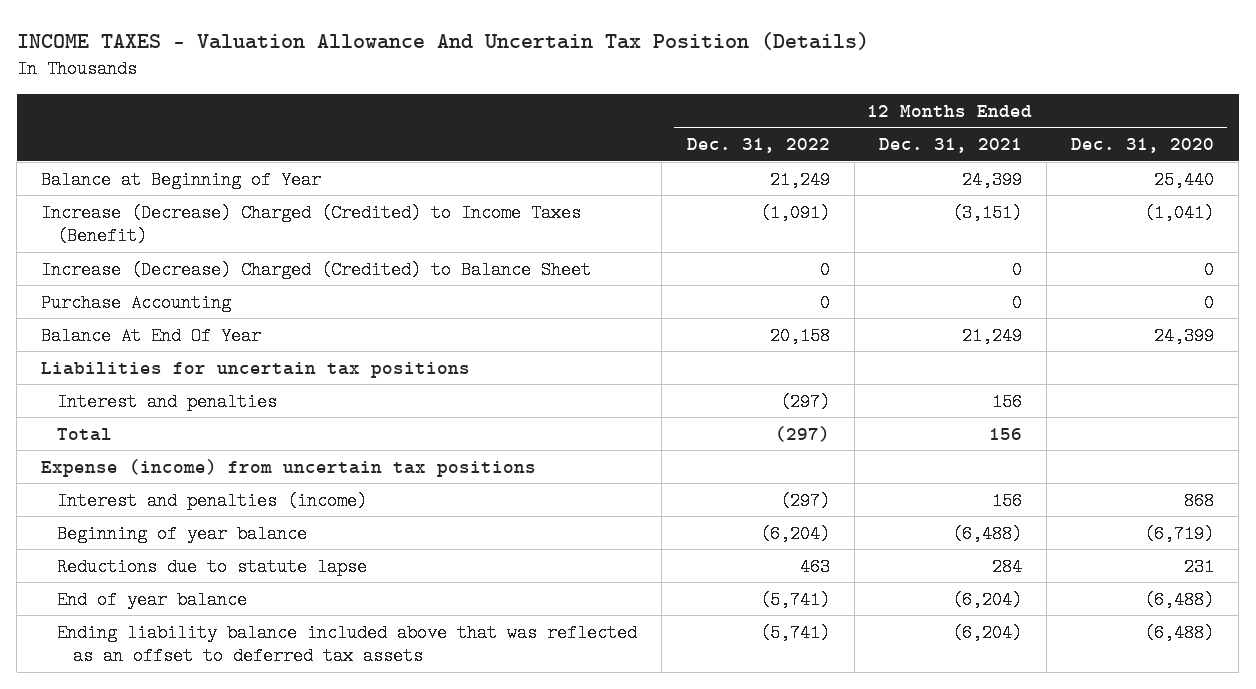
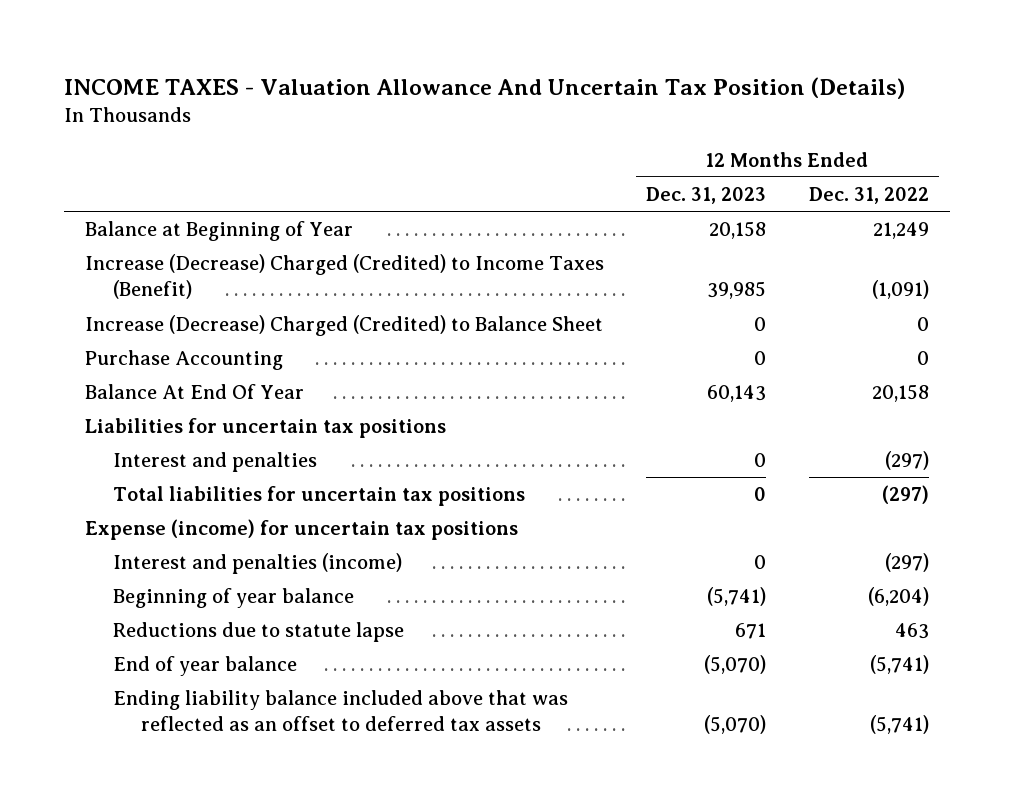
[878,138,1022,154] Dec. 31, 2021 -> none
[1071,138,1215,154] Dec. 31, 2020 -> none
none -> [646,187,767,205] Dec. 31, 2023
[57,427,113,441] Total -> [112,486,525,507] Total liabilities for uncertain tax positions
[41,458,537,477] Expense (income) from uncertain tax positions -> [84,519,518,541] Expense (income) for uncertain tax positions

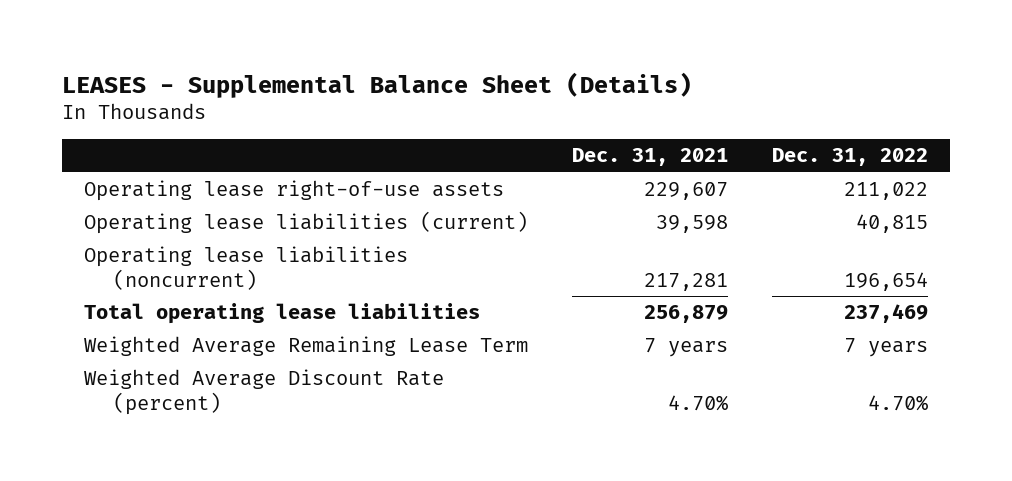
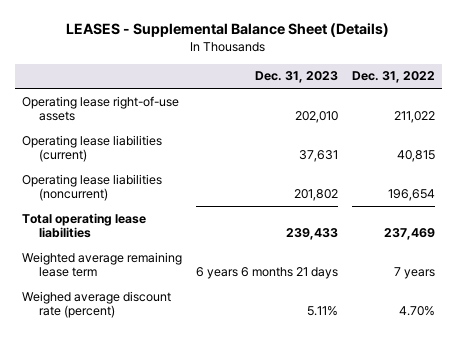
[571,148,728,167] Dec. 31, 2021 -> none
none -> [254,71,338,84] Dec. 31, 2023
[83,336,528,357] Weighted Average Remaining Lease Term -> [22,251,183,278] Weighted average remaining lease term
[83,369,444,415] Weighted Average Discount Rate (percent) -> [22,290,172,319] Weighed average discount rate (percent)

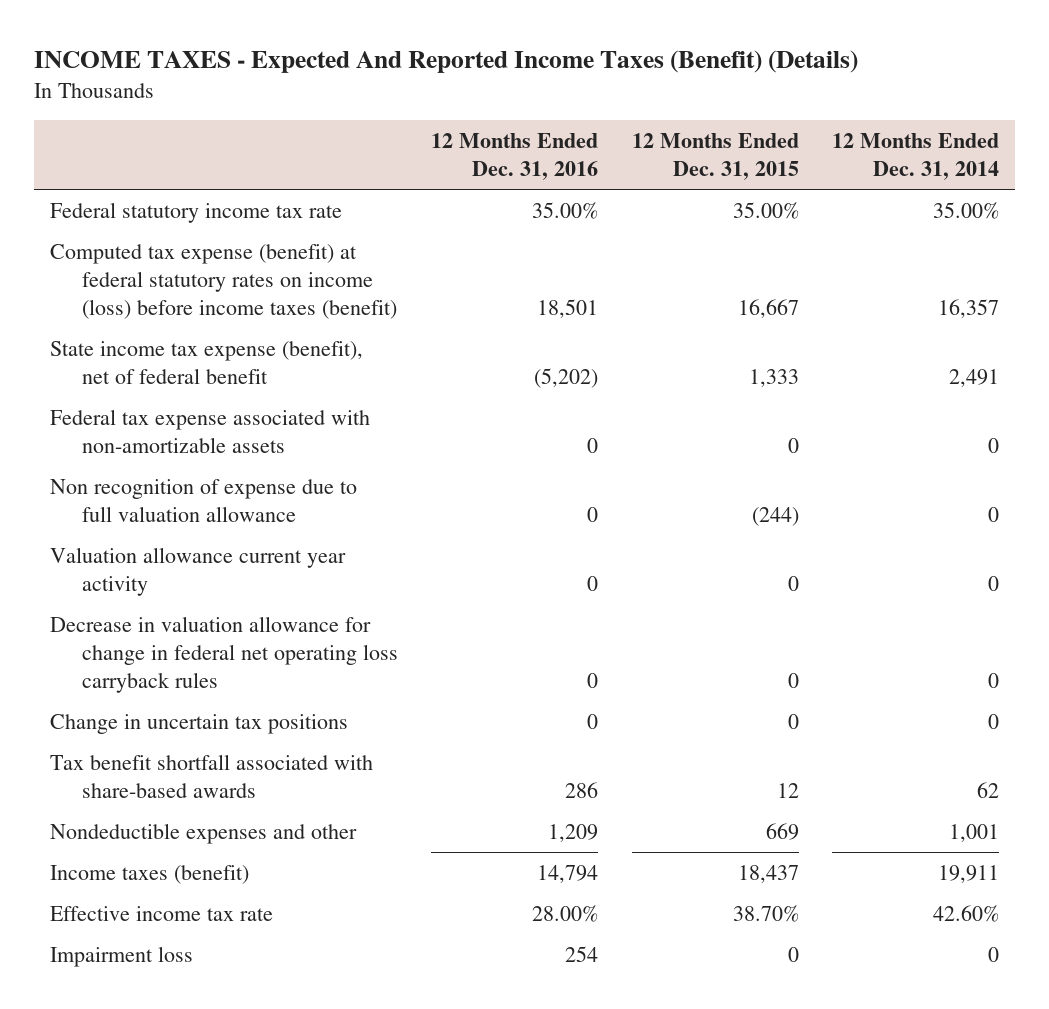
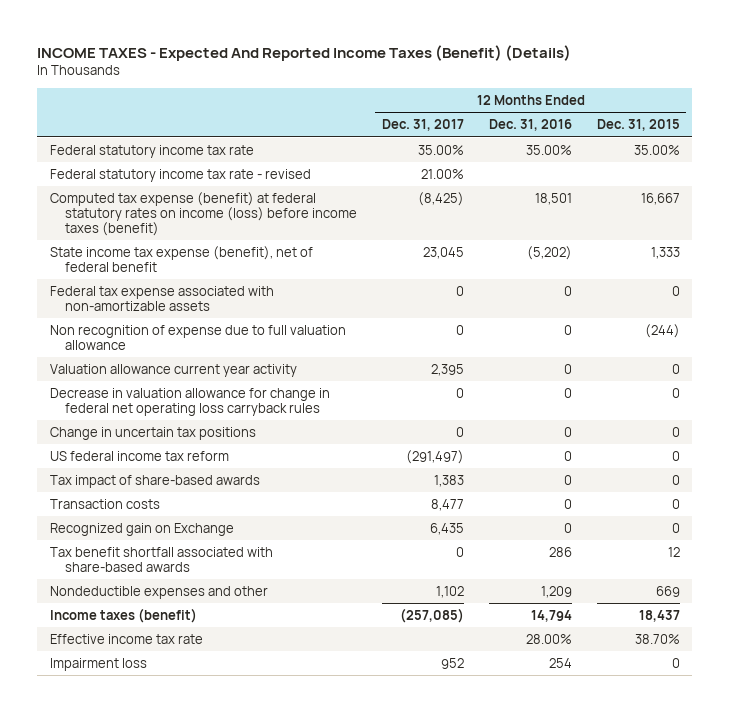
[831,132,999,180] 12 Months Ended Dec. 31, 2014 -> none
none -> [381,119,464,132] Dec. 31, 2017
none -> [50,168,312,182] Federal statutory income tax rate - revised
none -> [50,450,230,461] US federal income tax reform
none -> [50,474,261,488] Tax impact of share-based awards
none -> [50,498,161,509] Transaction costs
none -> [50,522,235,536] Recognized gain on Exchange

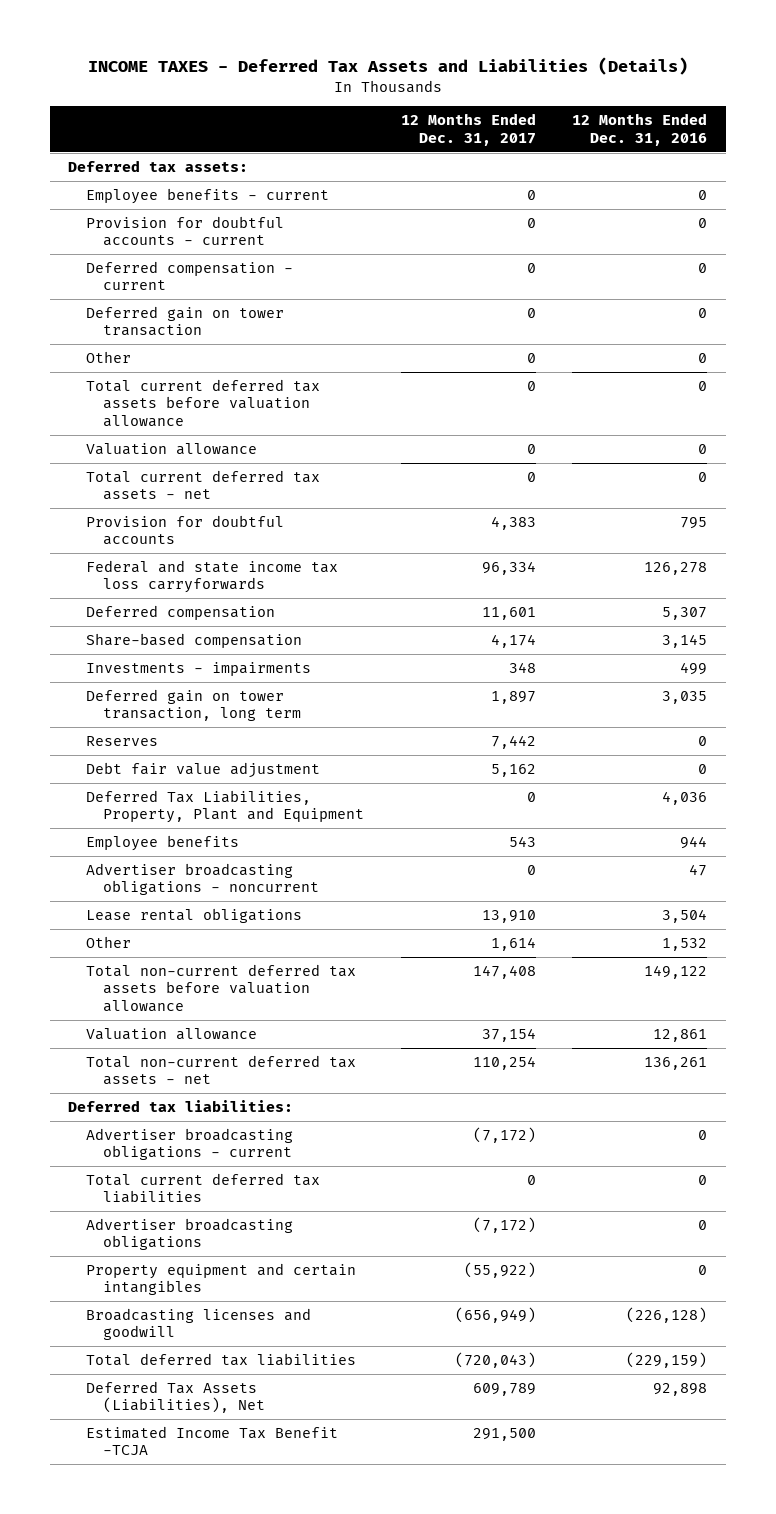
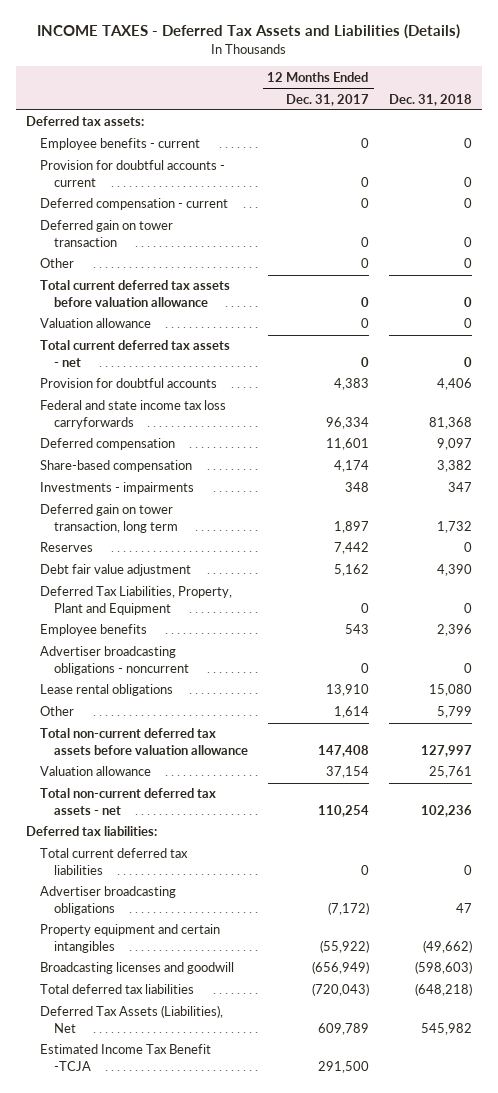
[572,113,708,146] 12 Months Ended Dec. 31, 2016 -> none
none -> [388,93,472,106] Dec. 31, 2018
[85,1127,293,1161] Advertiser broadcasting obligations - current -> none

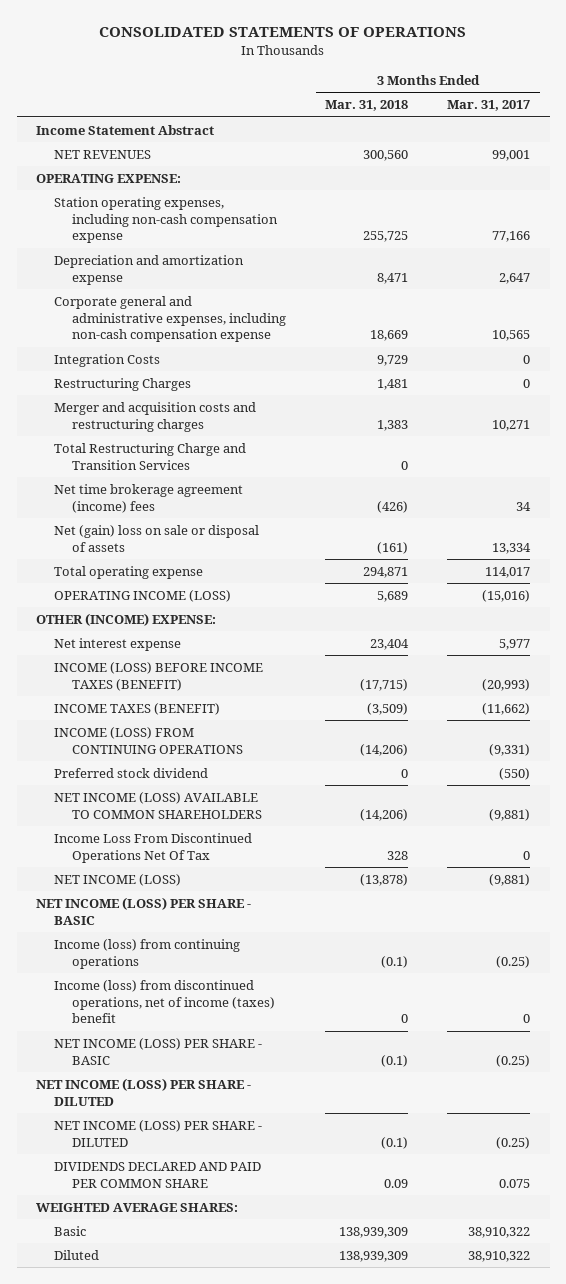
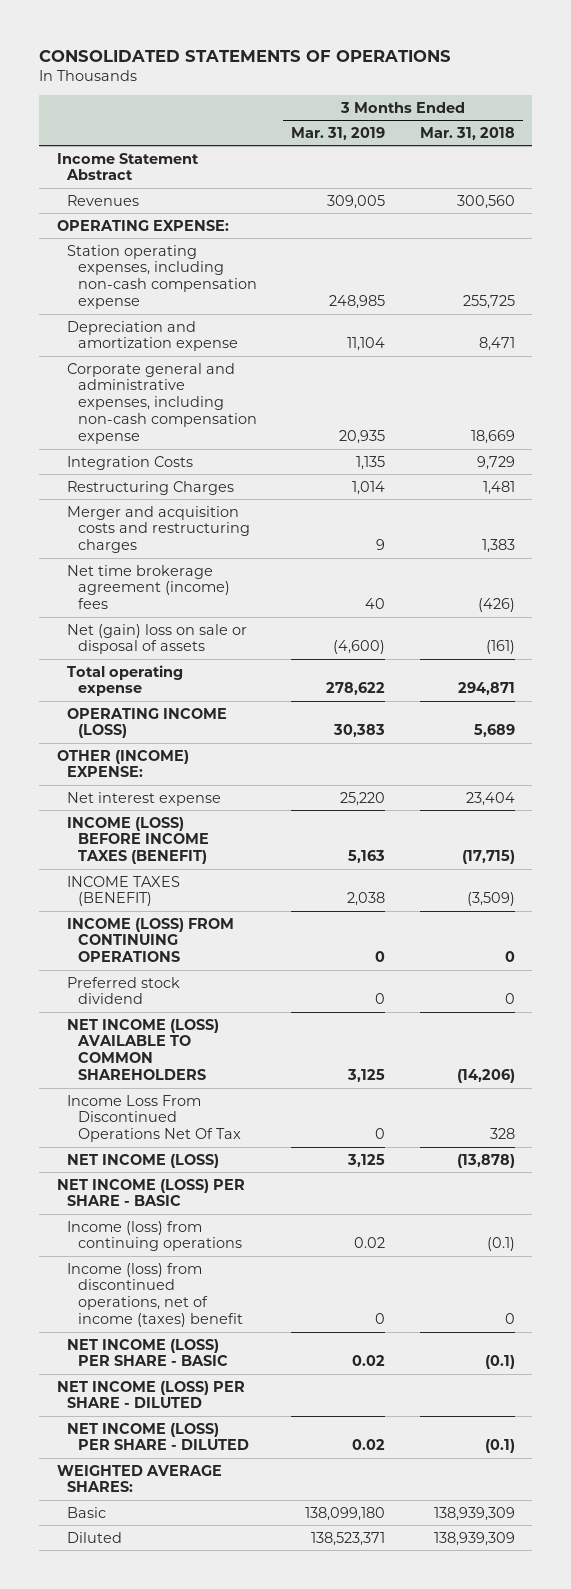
[447,100,531,112] Mar. 31, 2017 -> none
none -> [291,126,386,140] Mar. 31, 2019
[54,149,152,159] NET REVENUES -> [67,194,140,206] Revenues
[54,442,247,470] Total Restructuring Charge and Transition Services -> none
[360,743,409,756] (14,206) -> [504,951,515,963] 0
[54,1161,262,1188] DIVIDENDS DECLARED AND PAID PER COMMON SHARE -> none

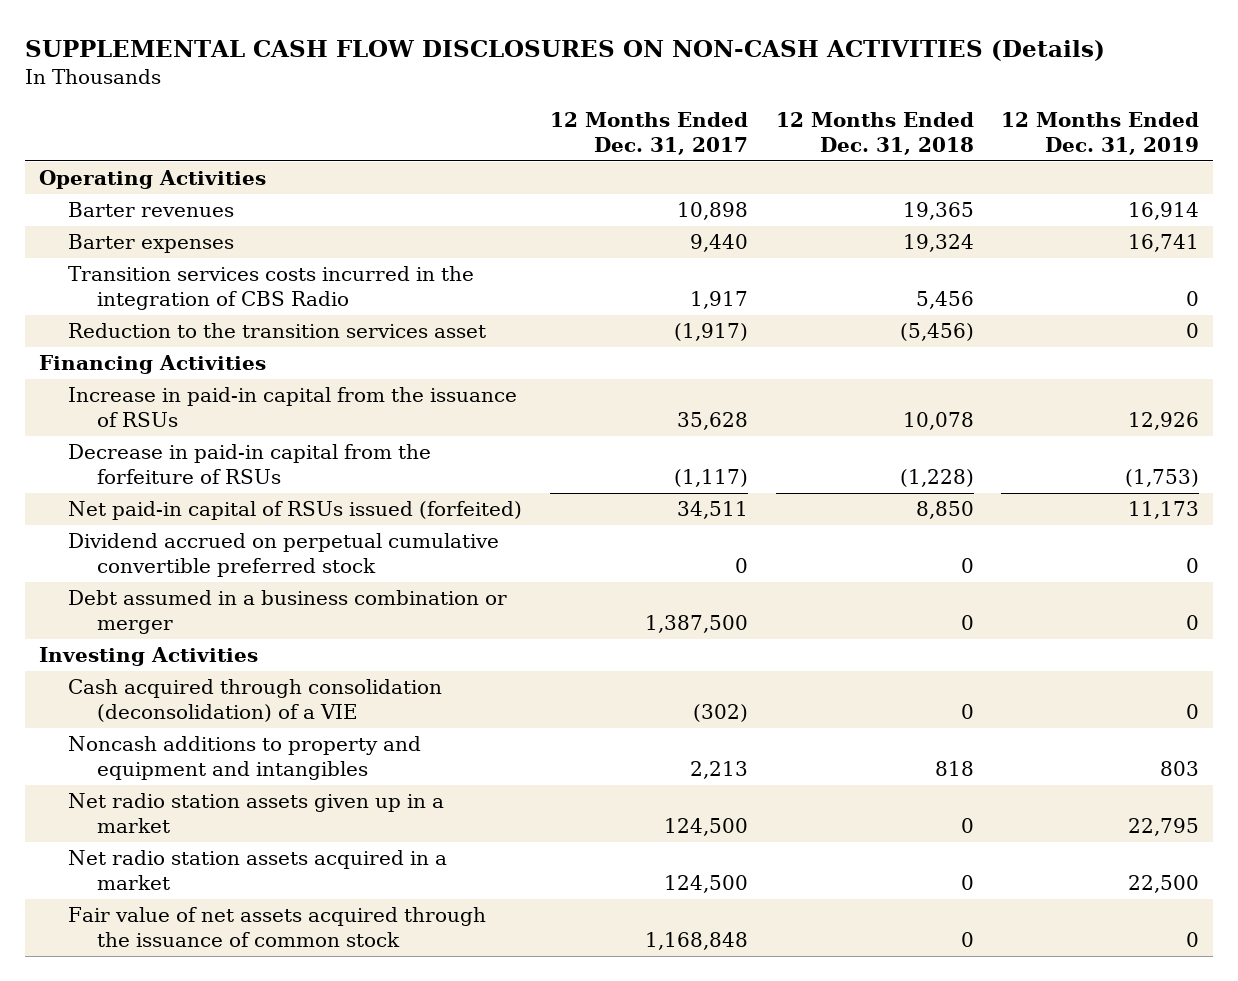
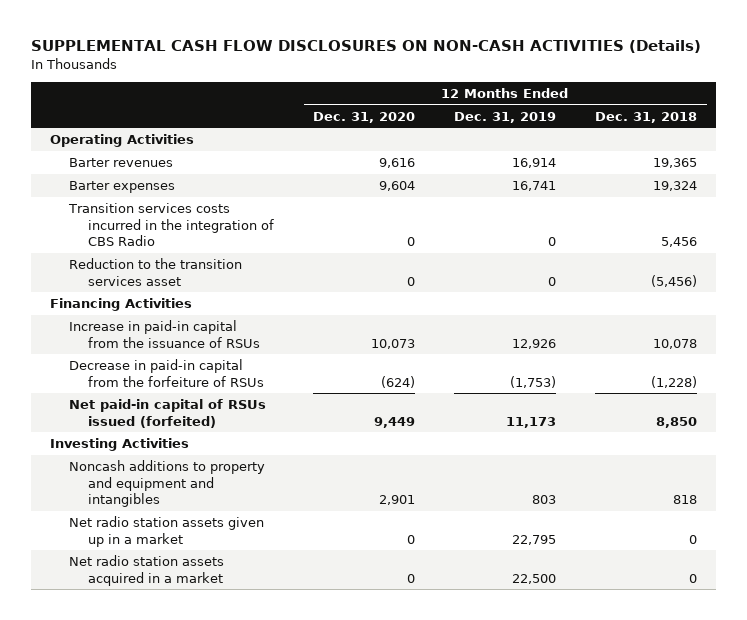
[549,112,748,156] 12 Months Ended Dec. 31, 2017 -> none
none -> [313,111,416,123] Dec. 31, 2020
[68,533,500,578] Dividend accrued on perpetual cumulative convertible preferred stock -> none
[68,590,508,635] Debt assumed in a business combination or merger -> none
[68,679,443,723] Cash acquired through consolidation (deconsolidation) of a VIE -> none
[68,907,487,948] Fair value of net assets acquired through the issuance of common stock -> none

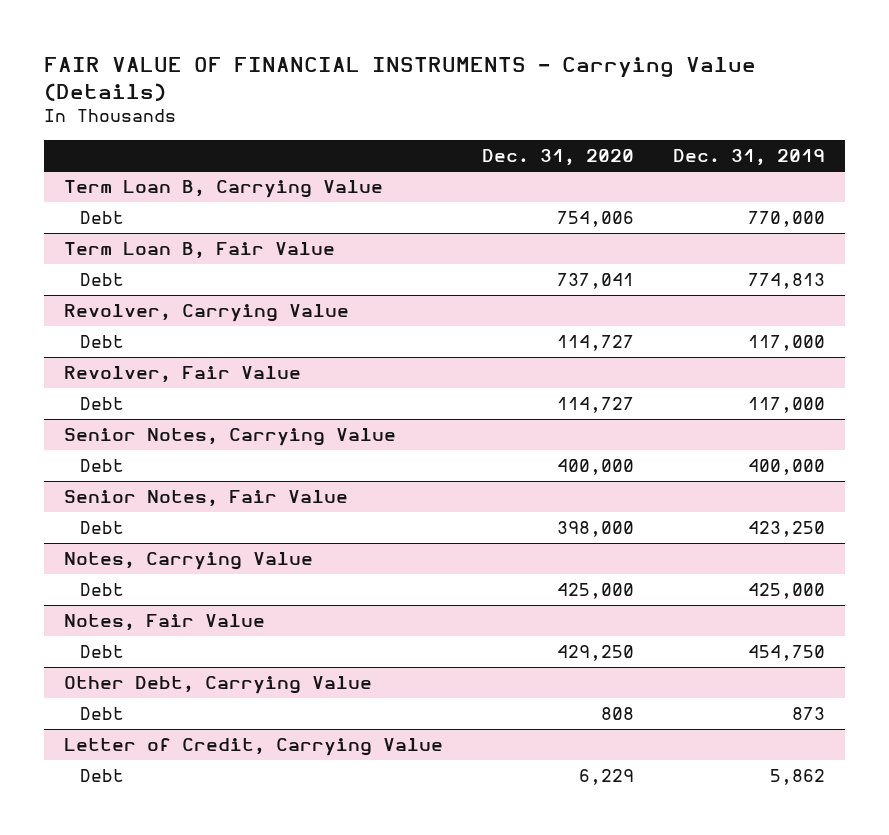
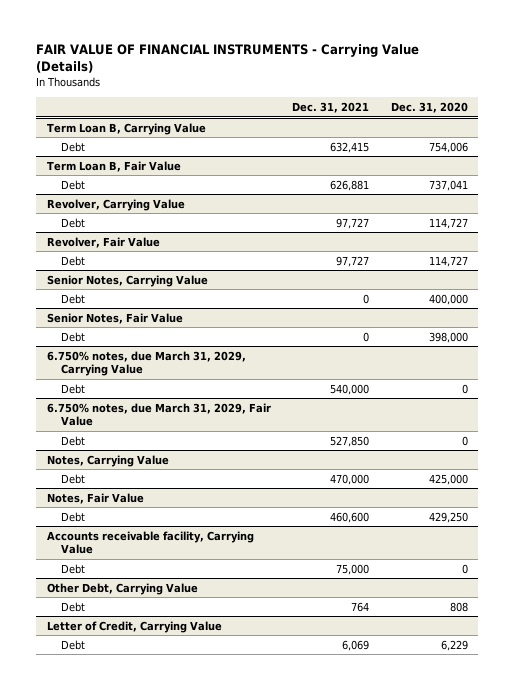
[673,148,826,166] Dec. 31, 2019 -> none
none -> [292,101,370,113] Dec. 31, 2021
none -> [46,350,246,377] 6.750% notes, due March 31, 2029, Carrying Value
none -> [61,383,86,394] Debt
none -> [46,402,271,427] 6.750% notes, due March 31, 2029, Fair Value
none -> [61,435,86,446] Debt
none -> [46,530,254,555] Accounts receivable facility, Carrying Value
none -> [61,563,86,574] Debt

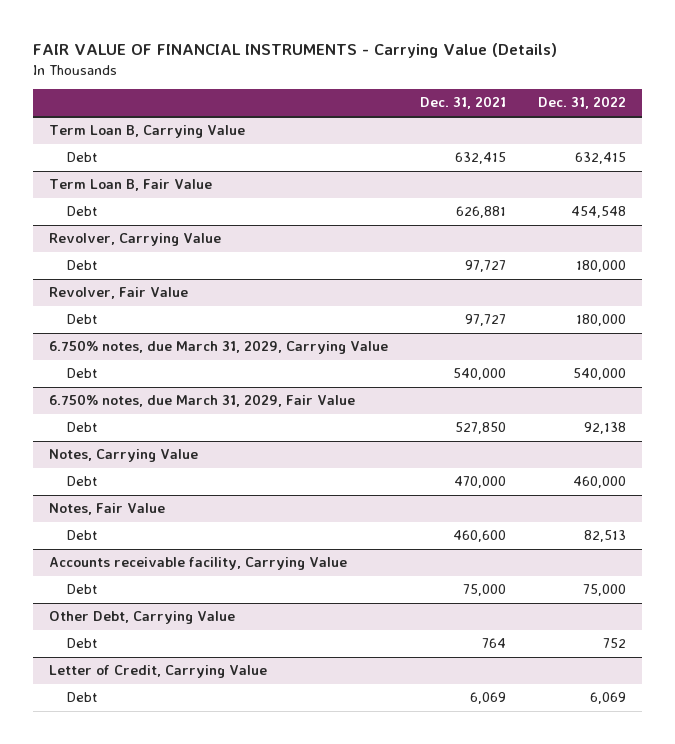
[390,101,468,113] Dec. 31, 2020 -> none
none -> [537,96,626,110] Dec. 31, 2022
[46,274,208,287] Senior Notes, Carrying Value -> none
[61,293,86,304] Debt -> none
[46,312,183,324] Senior Notes, Fair Value -> none
[61,331,86,342] Debt -> none

